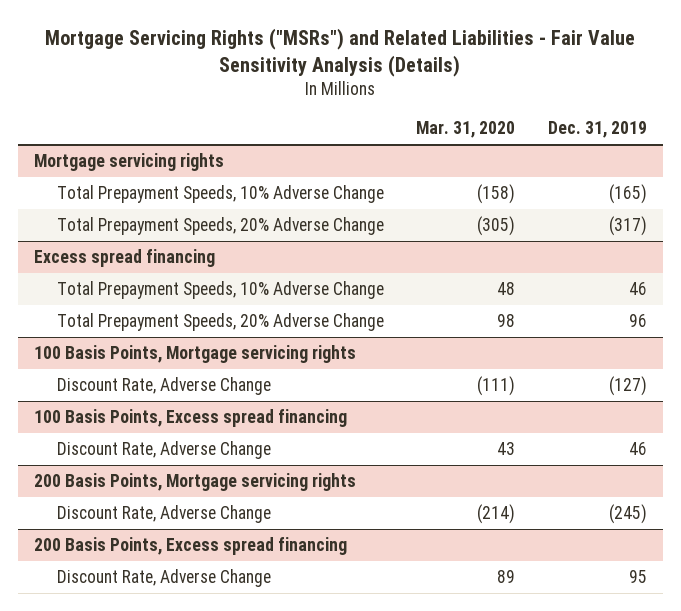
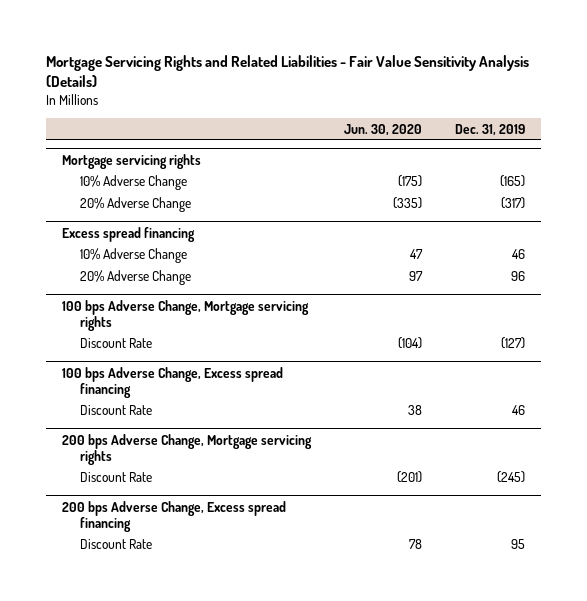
[45,27,636,77] Mortgage Servicing Rights ("MSRs") and Related Liabilities - Fair Value Sensitivity Analysis (Details) -> [45,54,529,88] Mortgage Servicing Rights and Related Liabilities - Fair Value Sensitivity Analysis (Details)
[416,121,516,139] Mar. 31, 2020 -> none
none -> [343,123,422,136] Jun. 30, 2020
[56,185,384,204] Total Prepayment Speeds, 10% Adverse Change -> [80,174,188,190] 10% Adverse Change
[56,217,384,236] Total Prepayment Speeds, 20% Adverse Change -> [80,196,192,212] 20% Adverse Change
[33,345,356,364] 100 Basis Points, Mortgage servicing rights -> none
[33,409,347,428] 100 Basis Points, Excess spread financing -> none
[33,473,356,492] 200 Basis Points, Mortgage servicing rights -> none
[33,537,347,556] 200 Basis Points, Excess spread financing -> none
[56,281,384,300] Total Prepayment Speeds, 10% Adverse Change -> [80,247,188,263] 10% Adverse Change
[56,313,384,332] Total Prepayment Speeds, 20% Adverse Change -> [80,269,192,285] 20% Adverse Change
none -> [62,299,310,331] 100 bps Adverse Change, Mortgage servicing rights
[56,377,271,396] Discount Rate, Adverse Change -> [80,337,153,348] Discount Rate
none -> [62,366,284,398] 100 bps Adverse Change, Excess spread financing
[56,441,271,460] Discount Rate, Adverse Change -> [80,404,153,415] Discount Rate
none -> [62,433,313,465] 200 bps Adverse Change, Mortgage servicing rights
[56,505,271,524] Discount Rate, Adverse Change -> [80,471,153,482] Discount Rate
none -> [62,500,287,532] 200 bps Adverse Change, Excess spread financing
[56,569,271,588] Discount Rate, Adverse Change -> [80,538,153,549] Discount Rate

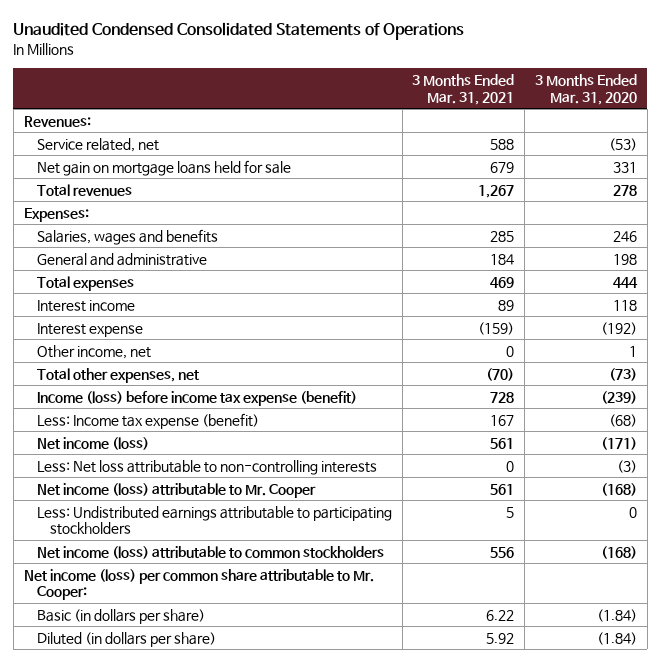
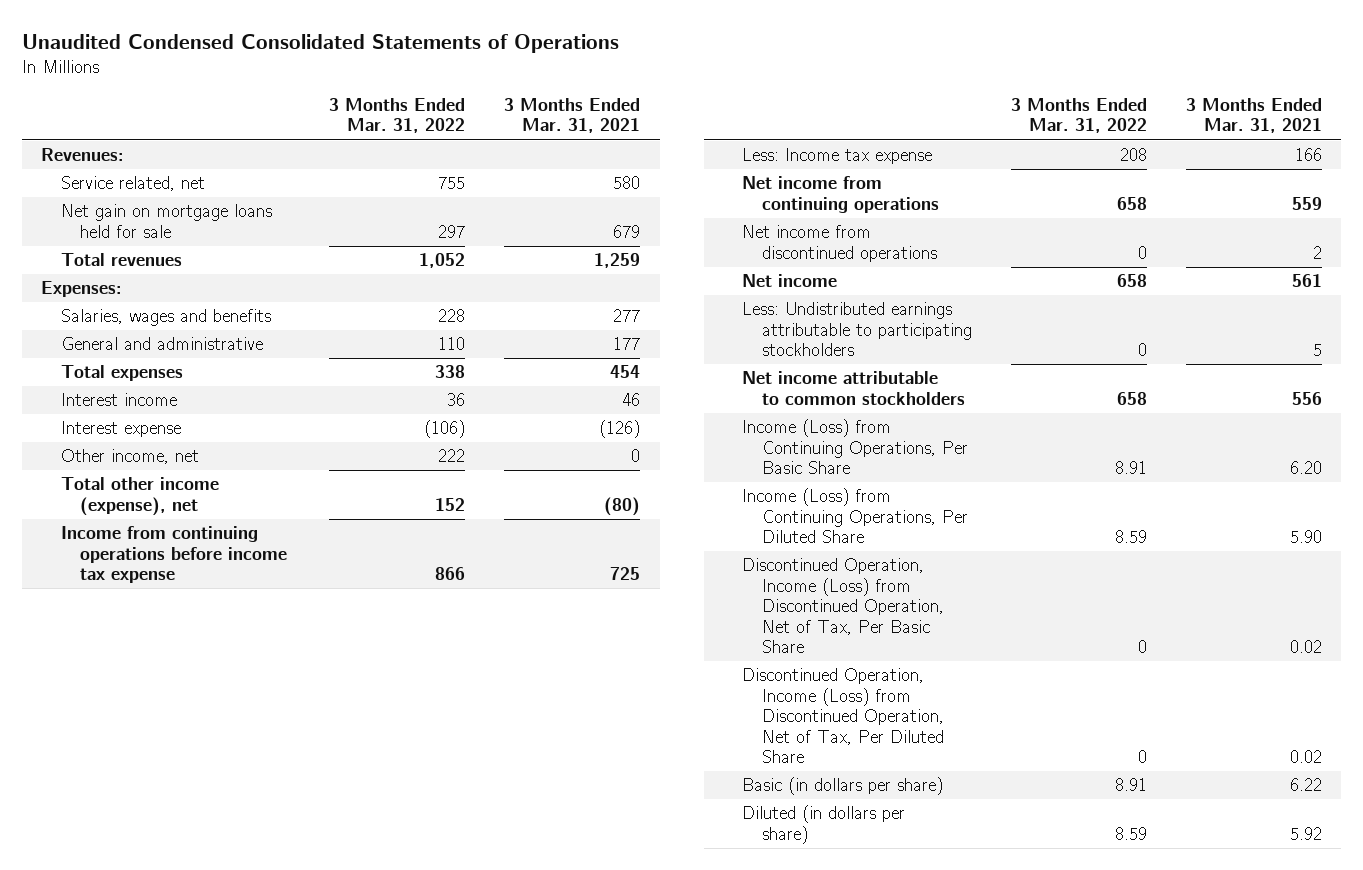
[535,73,638,105] 3 Months Ended Mar. 31, 2020 -> none
none -> [329,98,466,134] 3 Months Ended Mar. 31, 2022
[490,138,515,150] 588 -> [613,176,641,190] 580
[478,184,515,198] 1,267 -> [594,253,641,269] 1,259
[490,230,515,242] 285 -> [613,309,641,323] 277
[490,253,515,265] 184 -> [613,337,641,351] 177
[490,276,515,288] 469 -> [610,365,641,379] 454
[498,299,515,311] 89 -> [622,393,641,407] 46
[478,321,515,335] (159) -> [599,420,641,439] (126)
[36,459,377,475] Less: Net loss attributable to non-controlling interests -> none
[36,482,316,498] Net income (loss) attributable to Mr. Cooper -> none
[36,367,199,383] Total other expenses, net -> [60,477,219,516] Total other income (expense), net
[486,367,515,381] (70) -> [604,496,641,516] (80)
[36,390,357,406] Income (loss) before income tax expense (benefit) -> [60,526,288,584] Income from continuing operations before income tax expense
[490,391,515,403] 728 -> [610,567,641,581] 725
[36,412,259,429] Less: Income tax expense (benefit) -> [742,148,933,165] Less: Income tax expense
[490,414,515,426] 167 -> [1294,148,1322,162] 166
none -> [742,176,939,213] Net income from continuing operations
none -> [742,225,937,262] Net income from discontinued operations
[36,436,149,450] Net income (loss) -> [742,274,838,288] Net income
[23,568,374,601] Net income (loss) per common share attributable to Mr. Cooper: -> none
[36,545,384,559] Net income (loss) attributable to common stockholders -> [742,371,965,405] Net income attributable to common stockholders
none -> [742,419,968,475] Income (Loss) from Continuing Operations, Per Basic Share
none -> [742,488,968,544] Income (Loss) from Continuing Operations, Per Diluted Share
none -> [742,558,944,654] Discontinued Operation, Income (Loss) from Discontinued Operation, Net of Tax, Per Basic Share
none -> [742,668,944,764] Discontinued Operation, Income (Loss) from Discontinued Operation, Net of Tax, Per Diluted Share

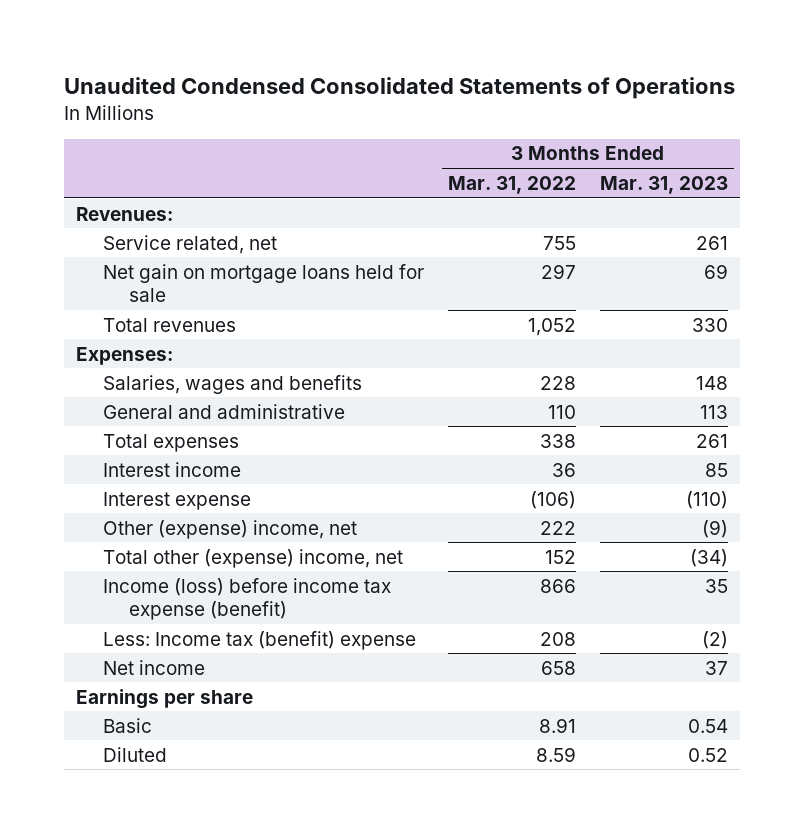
[504,98,641,134] 3 Months Ended Mar. 31, 2021 -> none
none -> [599,175,728,194] Mar. 31, 2023
[742,176,939,213] Net income from continuing operations -> none
[742,225,937,262] Net income from discontinued operations -> none
[60,449,199,465] Other income, net -> [102,519,357,539] Other (expense) income, net
[60,477,219,516] Total other income (expense), net -> [102,548,403,568] Total other (expense) income, net
[60,526,288,584] Income from continuing operations before income tax expense -> [102,577,391,621] Income (loss) before income tax expense (benefit)
[742,148,933,165] Less: Income tax expense -> [102,630,416,650] Less: Income tax (benefit) expense
[742,302,972,357] Less: Undistributed earnings attributable to participating stockholders -> none
[742,371,965,405] Net income attributable to common stockholders -> none
[742,419,968,475] Income (Loss) from Continuing Operations, Per Basic Share -> none
[742,488,968,544] Income (Loss) from Continuing Operations, Per Diluted Share -> none
[742,558,944,654] Discontinued Operation, Income (Loss) from Discontinued Operation, Net of Tax, Per Basic Share -> none
[742,668,944,764] Discontinued Operation, Income (Loss) from Discontinued Operation, Net of Tax, Per Diluted Share -> none
none -> [76,688,254,709] Earnings per share
[742,777,944,796] Basic (in dollars per share) -> [102,717,152,733] Basic
[742,805,906,844] Diluted (in dollars per share) -> [102,746,167,762] Diluted

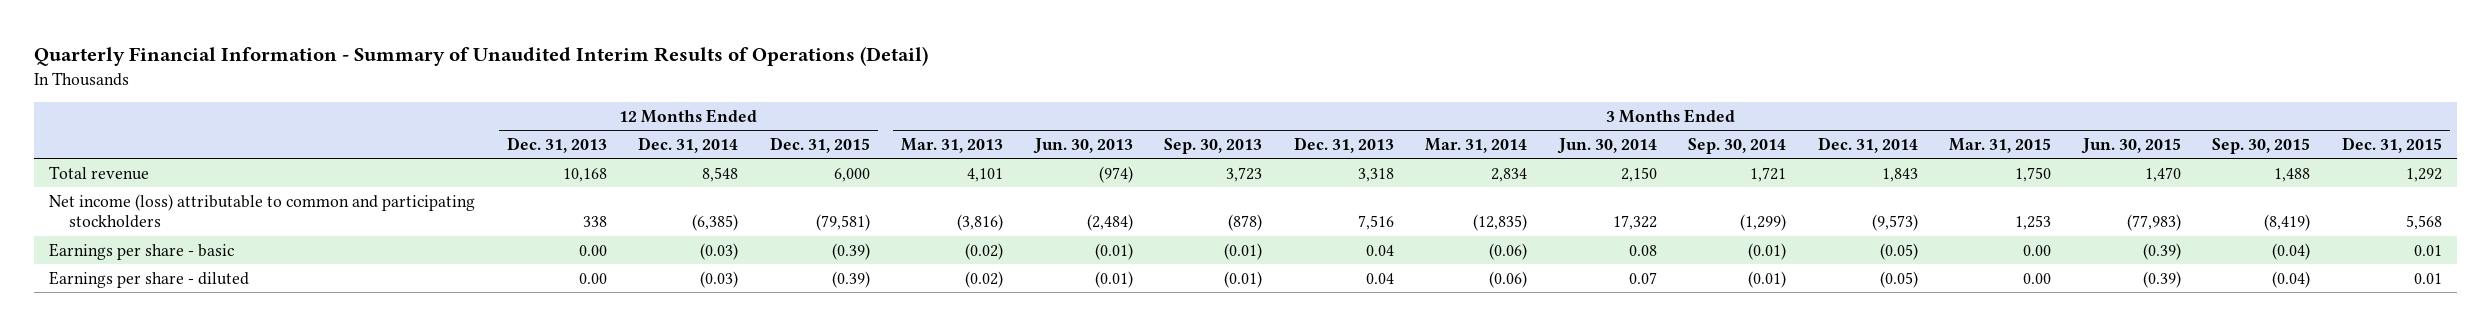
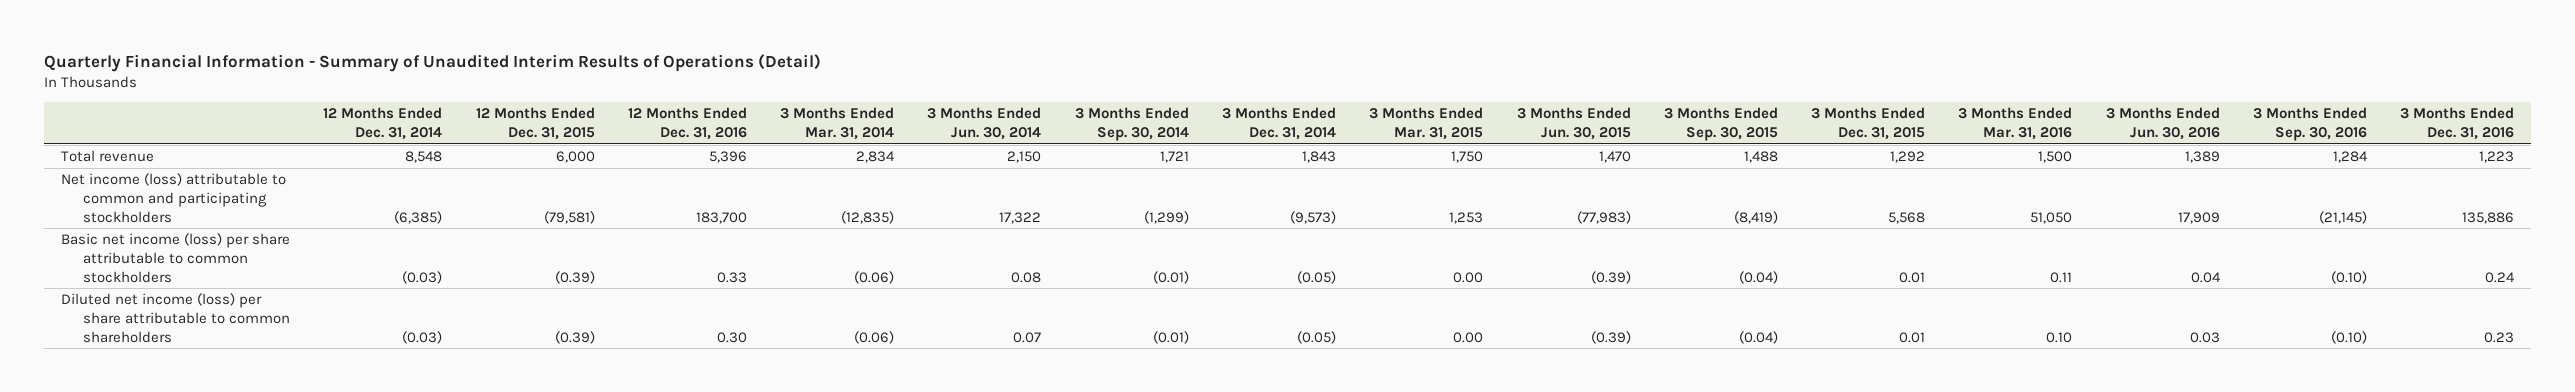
[506,137,607,154] Dec. 31, 2013 -> none
[901,138,1004,154] Mar. 31, 2013 -> none
[1032,138,1133,155] Jun. 30, 2013 -> none
[1164,138,1263,155] Sep. 30, 2013 -> none
[1293,137,1394,154] Dec. 31, 2013 -> none
none -> [627,107,747,141] 12 Months Ended Dec. 31, 2016
none -> [1958,107,2073,141] 3 Months Ended Mar. 31, 2016
none -> [2105,107,2220,141] 3 Months Ended Jun. 30, 2016
none -> [2252,107,2367,142] 3 Months Ended Sep. 30, 2016
none -> [2400,107,2515,141] 3 Months Ended Dec. 31, 2016
[49,242,235,260] Earnings per share - basic -> [60,233,290,283] Basic net income (loss) per share attributable to common stockholders
[49,270,250,288] Earnings per share - diluted -> [60,293,290,343] Diluted net income (loss) per share attributable to common shareholders

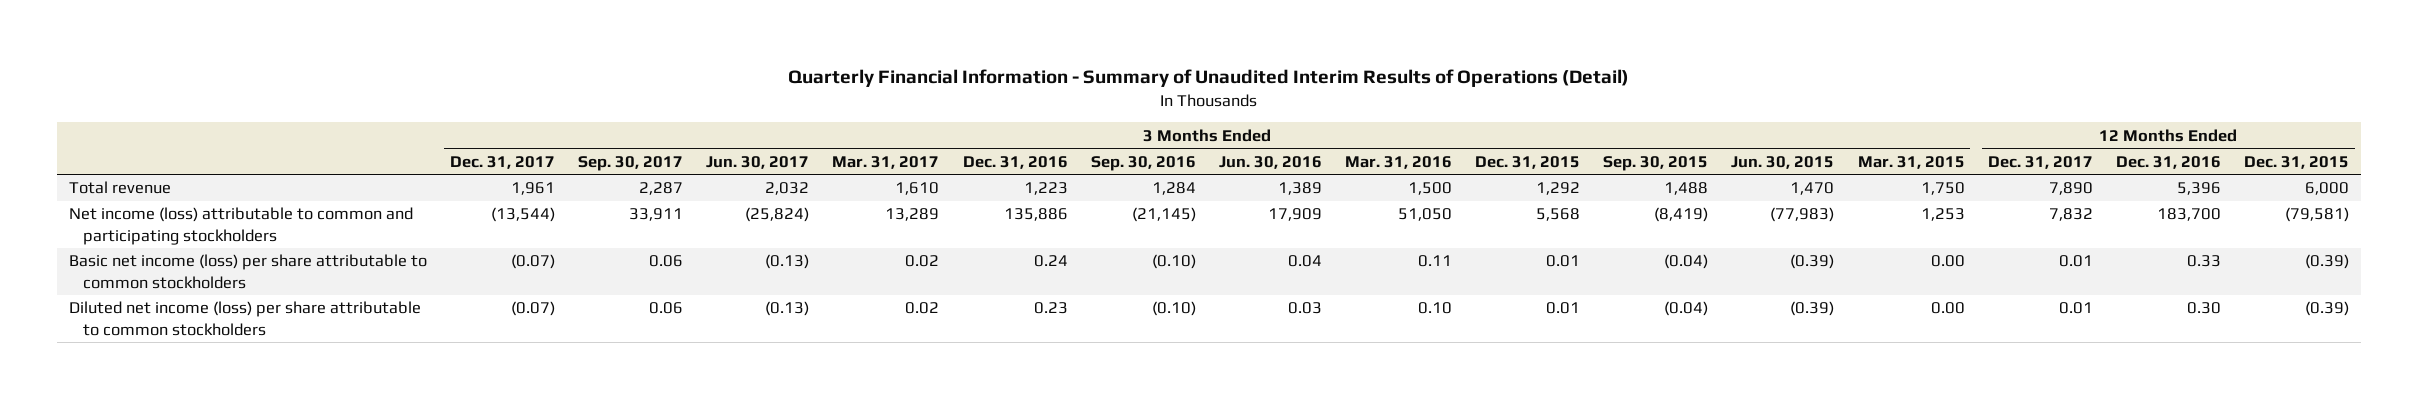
[323,107,443,141] 12 Months Ended Dec. 31, 2014 -> none
[780,107,895,141] 3 Months Ended Mar. 31, 2014 -> none
[927,107,1042,141] 3 Months Ended Jun. 30, 2014 -> none
[1074,107,1189,142] 3 Months Ended Sep. 30, 2014 -> none
[1221,107,1336,141] 3 Months Ended Dec. 31, 2014 -> none
none -> [450,155,556,169] Dec. 31, 2017
none -> [578,155,684,171] Sep. 30, 2017
none -> [706,155,810,169] Jun. 30, 2017
none -> [832,155,940,169] Mar. 31, 2017
none -> [1987,155,2093,169] Dec. 31, 2017
[60,293,290,343] Diluted net income (loss) per share attributable to common shareholders -> [68,301,421,336] Diluted net income (loss) per share attributable to common stockholders

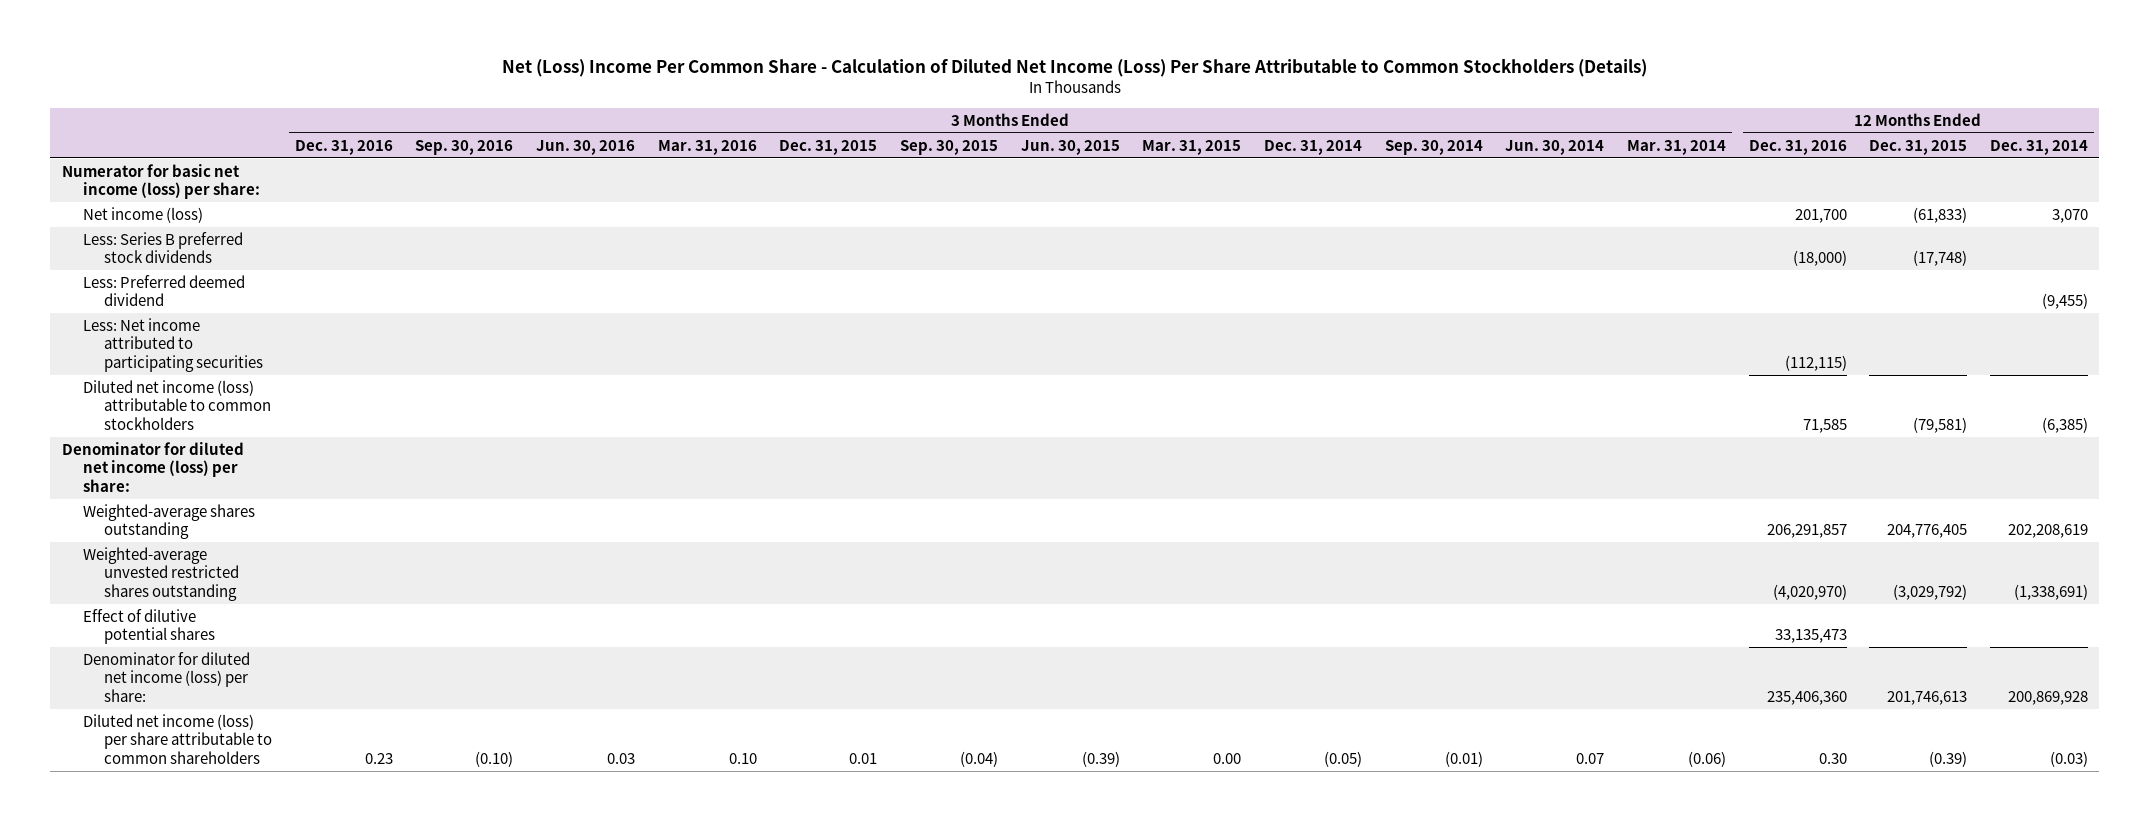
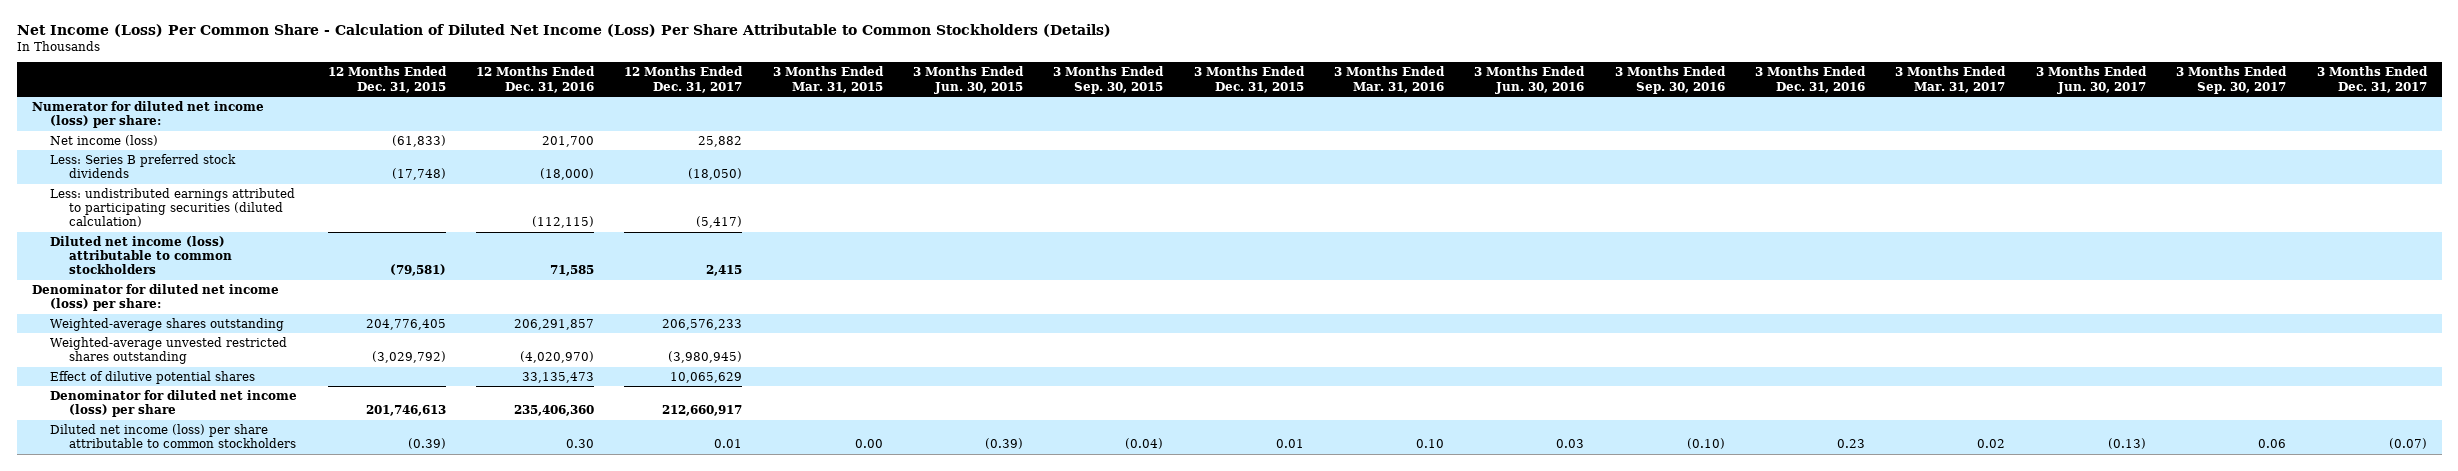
[501,58,1647,78] Net (Loss) Income Per Common Share - Calculation of Diluted Net Income (Loss) Per Share Attributable to Common Stockholders (Details) -> [16,23,1111,37] Net Income (Loss) Per Common Share - Calculation of Diluted Net Income (Loss) Per Share Attributable to Common Stockholders (Details)
[1263,139,1362,155] Dec. 31, 2014 -> none
[1384,139,1483,155] Sep. 30, 2014 -> none
[1505,139,1605,155] Jun. 30, 2014 -> none
[1626,139,1726,155] Mar. 31, 2014 -> none
[1989,139,2088,155] Dec. 31, 2014 -> none
none -> [624,66,744,93] 12 Months Ended Dec. 31, 2017
none -> [1895,66,2007,93] 3 Months Ended Mar. 31, 2017
none -> [2035,66,2147,94] 3 Months Ended Jun. 30, 2017
none -> [2176,66,2288,94] 3 Months Ended Sep. 30, 2017
none -> [2316,66,2428,93] 3 Months Ended Dec. 31, 2017
[61,163,260,200] Numerator for basic net income (loss) per share: -> [31,100,264,129] Numerator for diluted net income (loss) per share:
[82,274,245,307] Less: Preferred deemed dividend -> none
[82,317,263,373] Less: Net income attributed to participating securities -> [50,187,296,228] Less: undistributed earnings attributed to participating securities (diluted calculation)
[82,651,250,703] Denominator for diluted net income (loss) per share: -> [50,389,298,418] Denominator for diluted net income (loss) per share
[82,713,272,765] Diluted net income (loss) per share attributable to common shareholders -> [50,423,296,449] Diluted net income (loss) per share attributable to common stockholders

